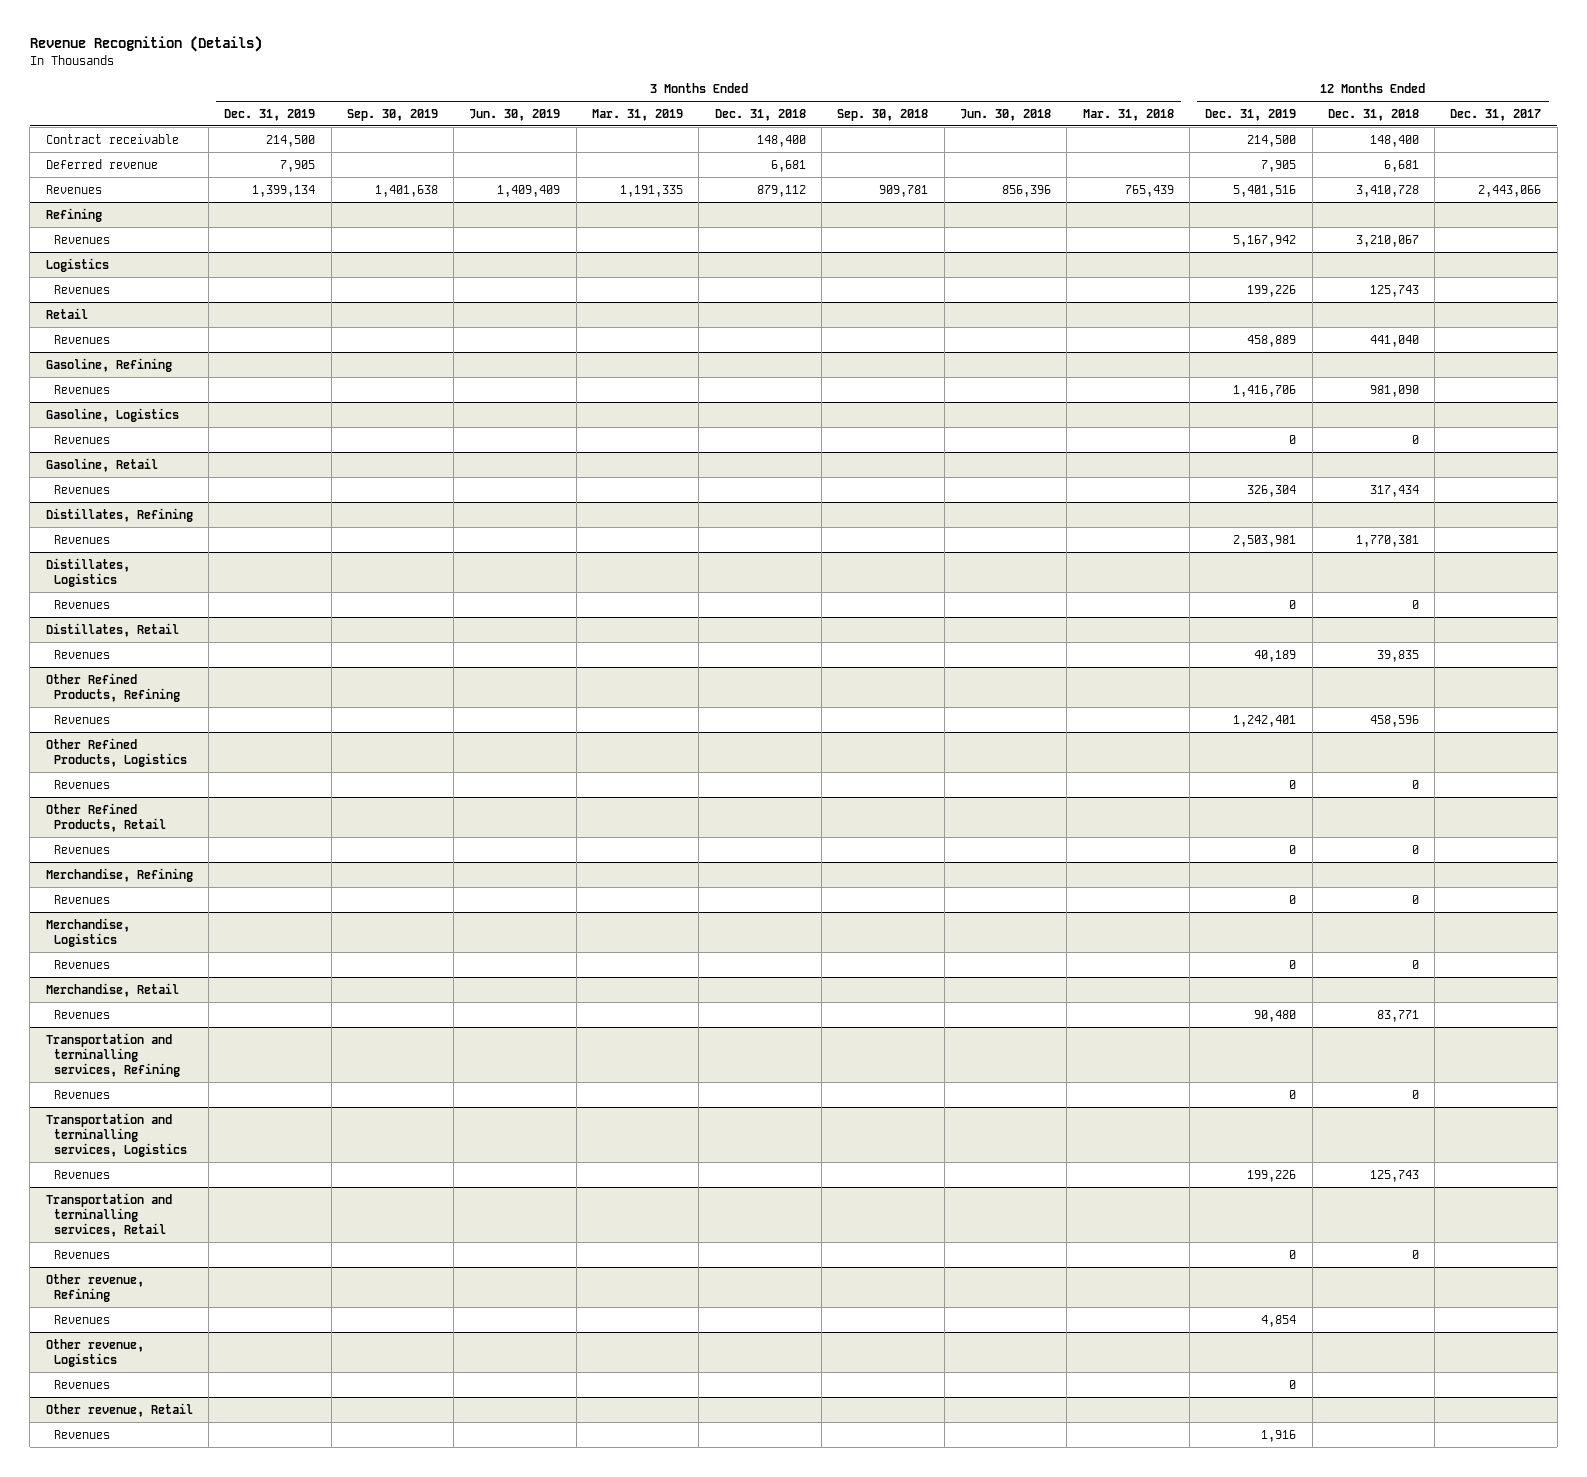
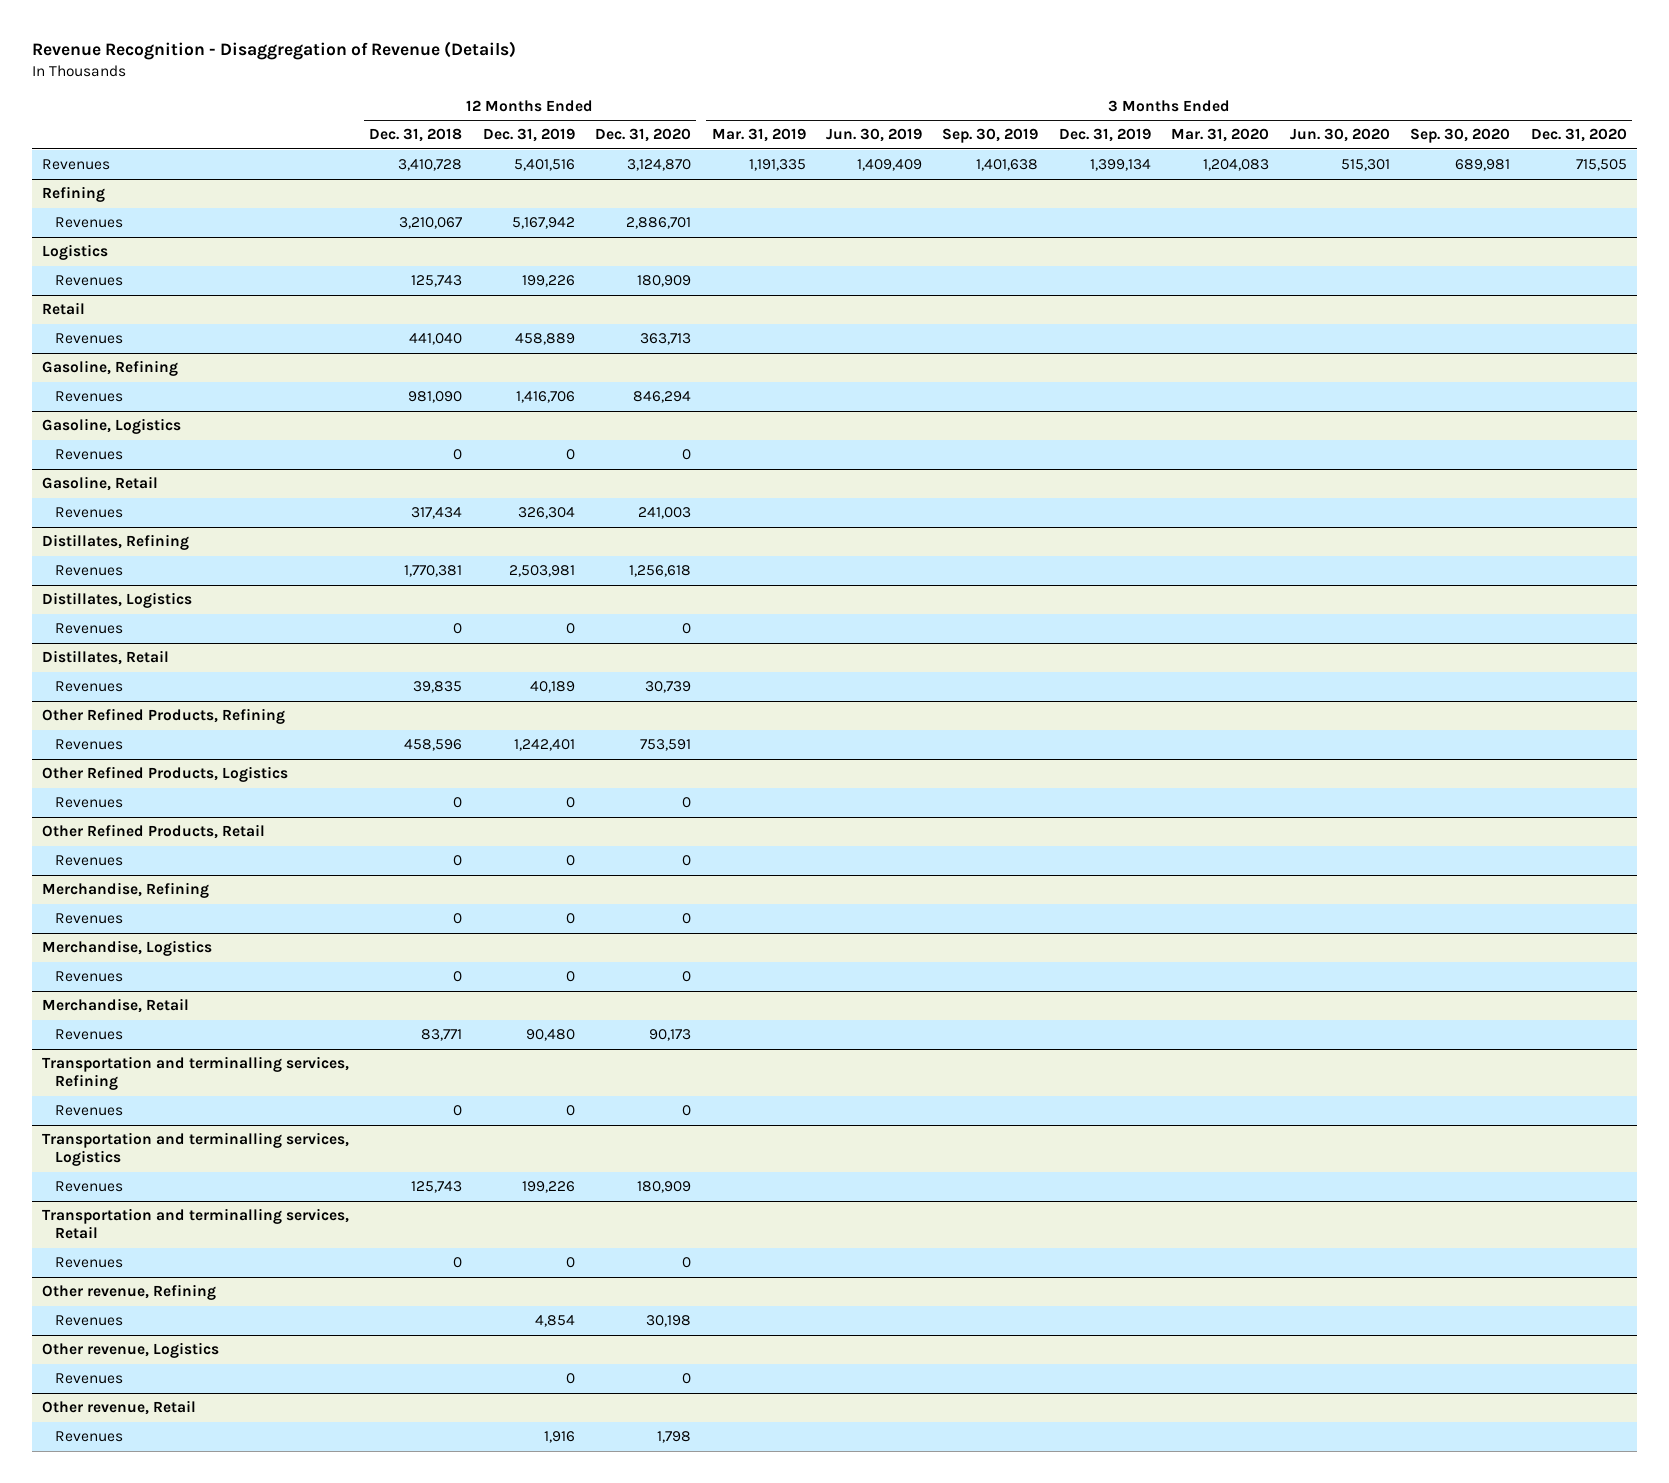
[29,36,262,53] Revenue Recognition (Details) -> [31,41,516,61] Revenue Recognition - Disaggregation of Revenue (Details)
[714,108,806,121] Dec. 31, 2018 -> none
[837,108,929,121] Sep. 30, 2018 -> none
[959,108,1051,121] Jun. 30, 2018 -> none
[1082,108,1174,121] Mar. 31, 2018 -> none
[1450,108,1542,121] Dec. 31, 2017 -> none
none -> [595,128,692,143] Dec. 31, 2020
none -> [1171,128,1270,143] Mar. 31, 2020
none -> [1289,128,1390,143] Jun. 30, 2020
none -> [1410,128,1511,144] Sep. 30, 2020
none -> [1530,128,1627,143] Dec. 31, 2020
[45,133,179,144] Contract receivable -> none
[45,158,158,169] Deferred revenue -> none

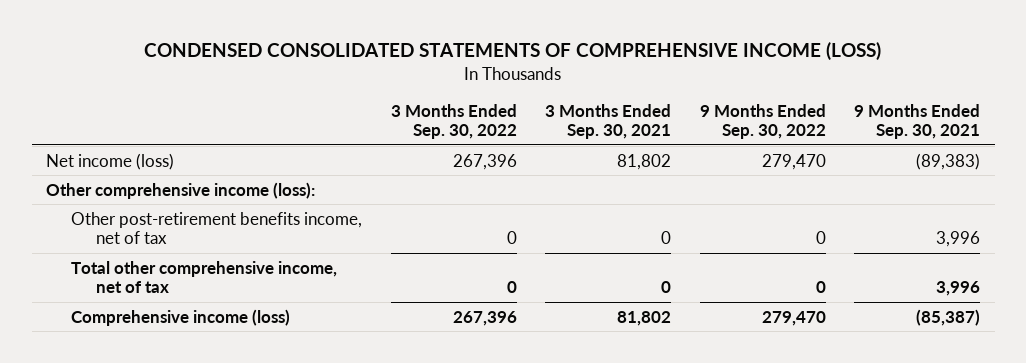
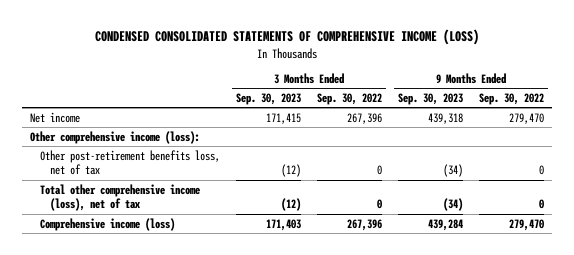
[545,103,672,140] 3 Months Ended Sep. 30, 2021 -> none
[854,103,981,140] 9 Months Ended Sep. 30, 2021 -> none
none -> [236,93,302,106] Sep. 30, 2023
none -> [397,93,463,106] Sep. 30, 2023
[46,152,175,170] Net income (loss) -> [30,111,81,123] Net income
[71,211,363,245] Other post-retirement benefits income, net of tax -> [40,149,221,176] Other post-retirement benefits loss, net of tax
[71,260,338,294] Total other comprehensive income, net of tax -> [40,183,201,212] Total other comprehensive income (loss), net of tax

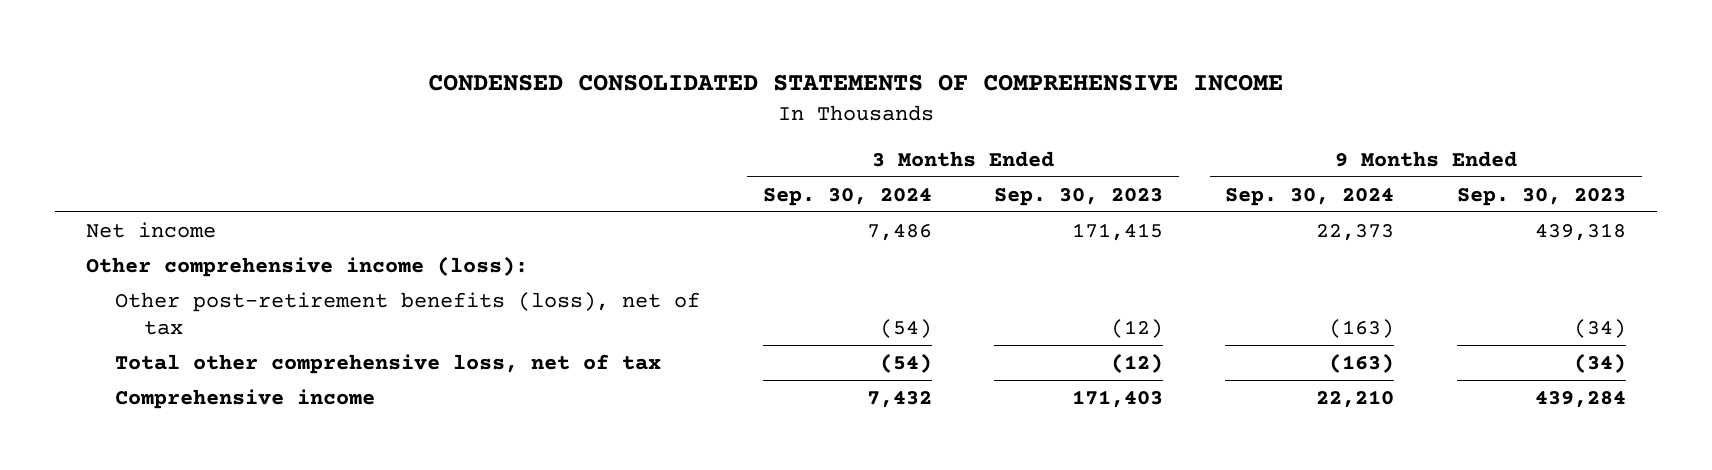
[94,29,479,46] CONDENSED CONSOLIDATED STATEMENTS OF COMPREHENSIVE INCOME (LOSS) -> [428,73,1284,91] CONDENSED CONSOLIDATED STATEMENTS OF COMPREHENSIVE INCOME
[316,93,382,106] Sep. 30, 2022 -> none
[478,93,544,106] Sep. 30, 2022 -> none
none -> [762,187,932,206] Sep. 30, 2024
none -> [1225,187,1395,206] Sep. 30, 2024
[40,149,221,176] Other post-retirement benefits loss, net of tax -> [115,291,701,336] Other post-retirement benefits (loss), net of tax
[40,183,201,212] Total other comprehensive income (loss), net of tax -> [115,353,662,374] Total other comprehensive loss, net of tax
[40,217,176,231] Comprehensive income (loss) -> [115,388,376,409] Comprehensive income

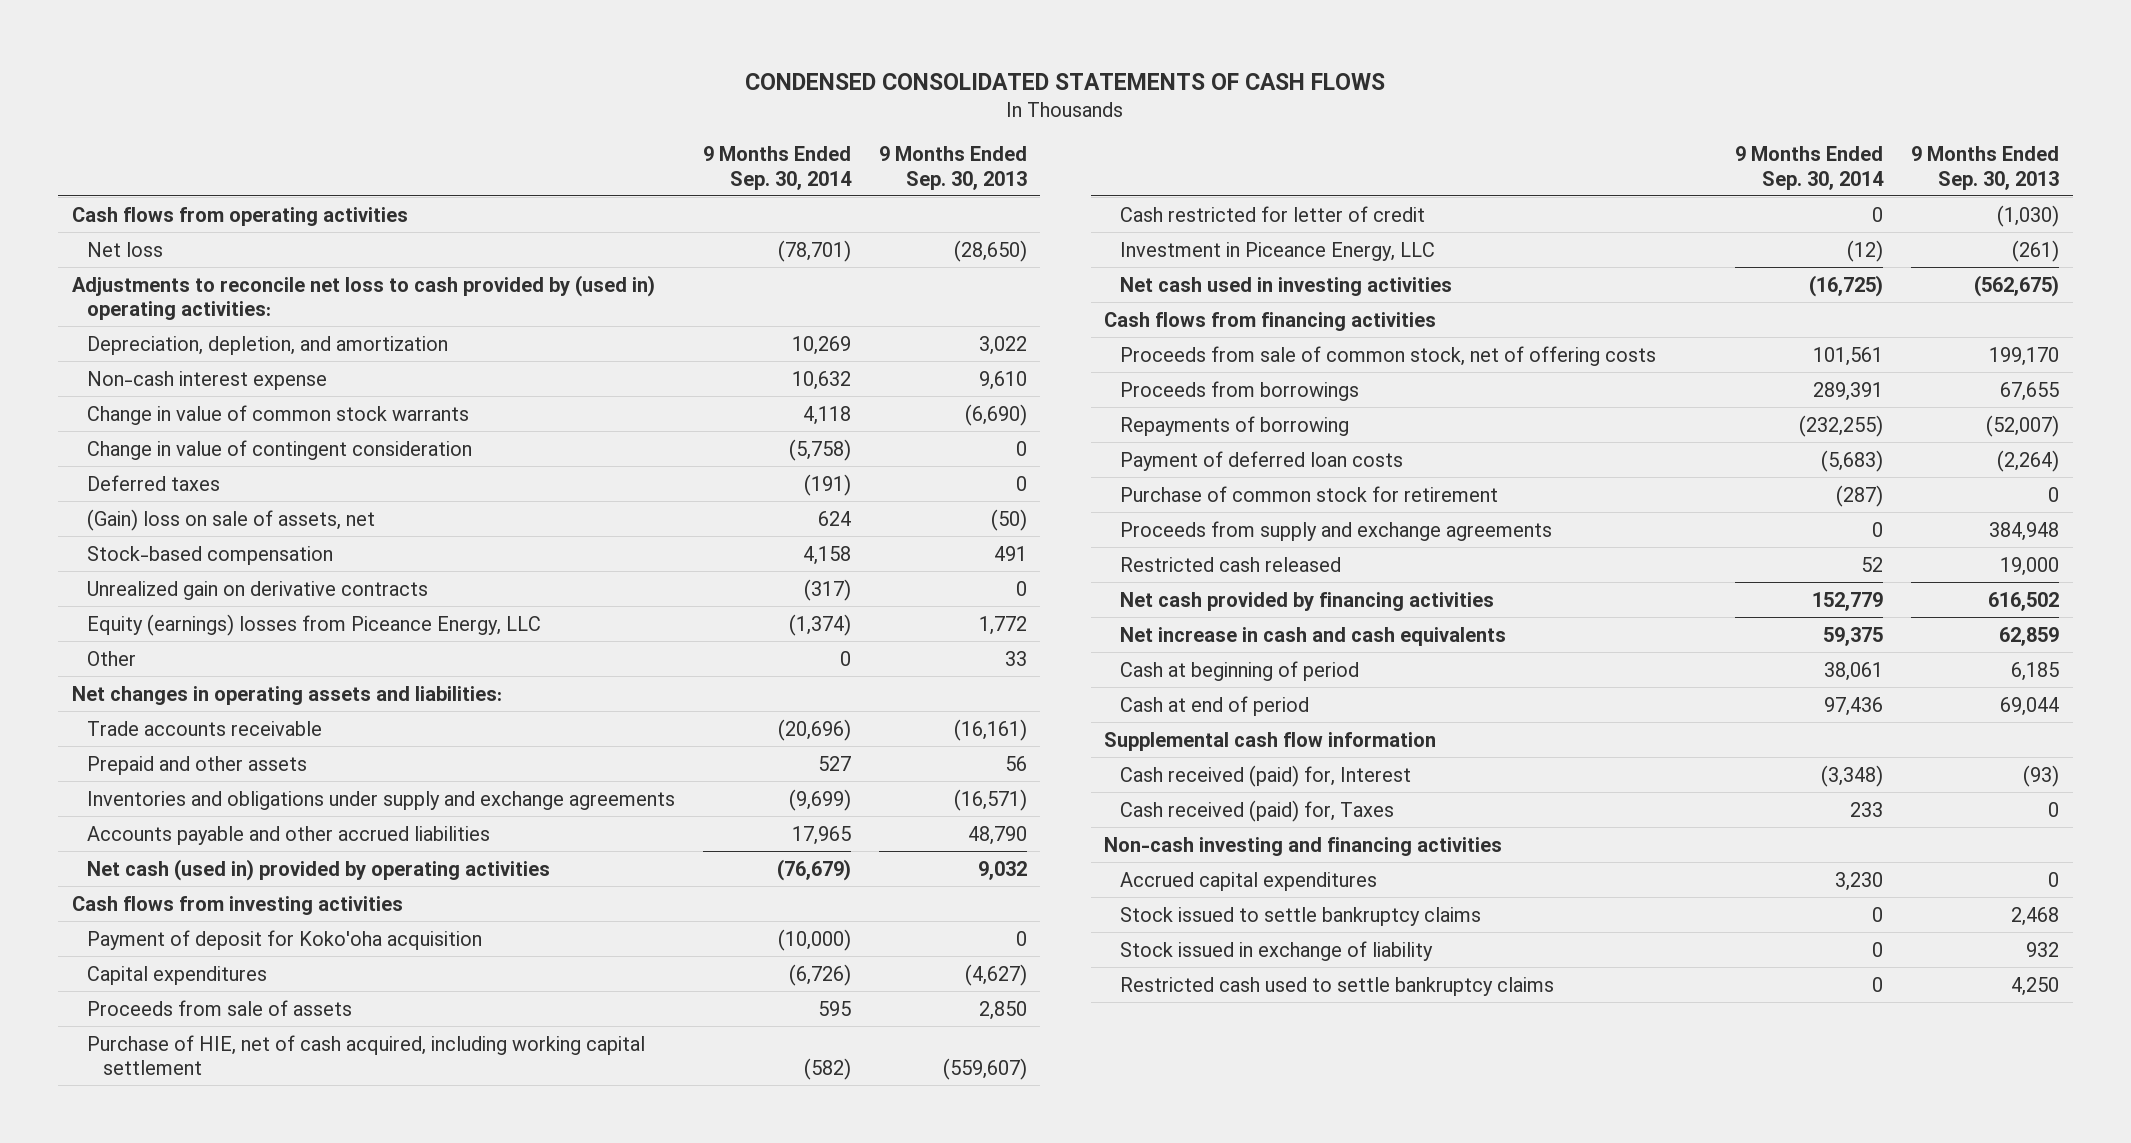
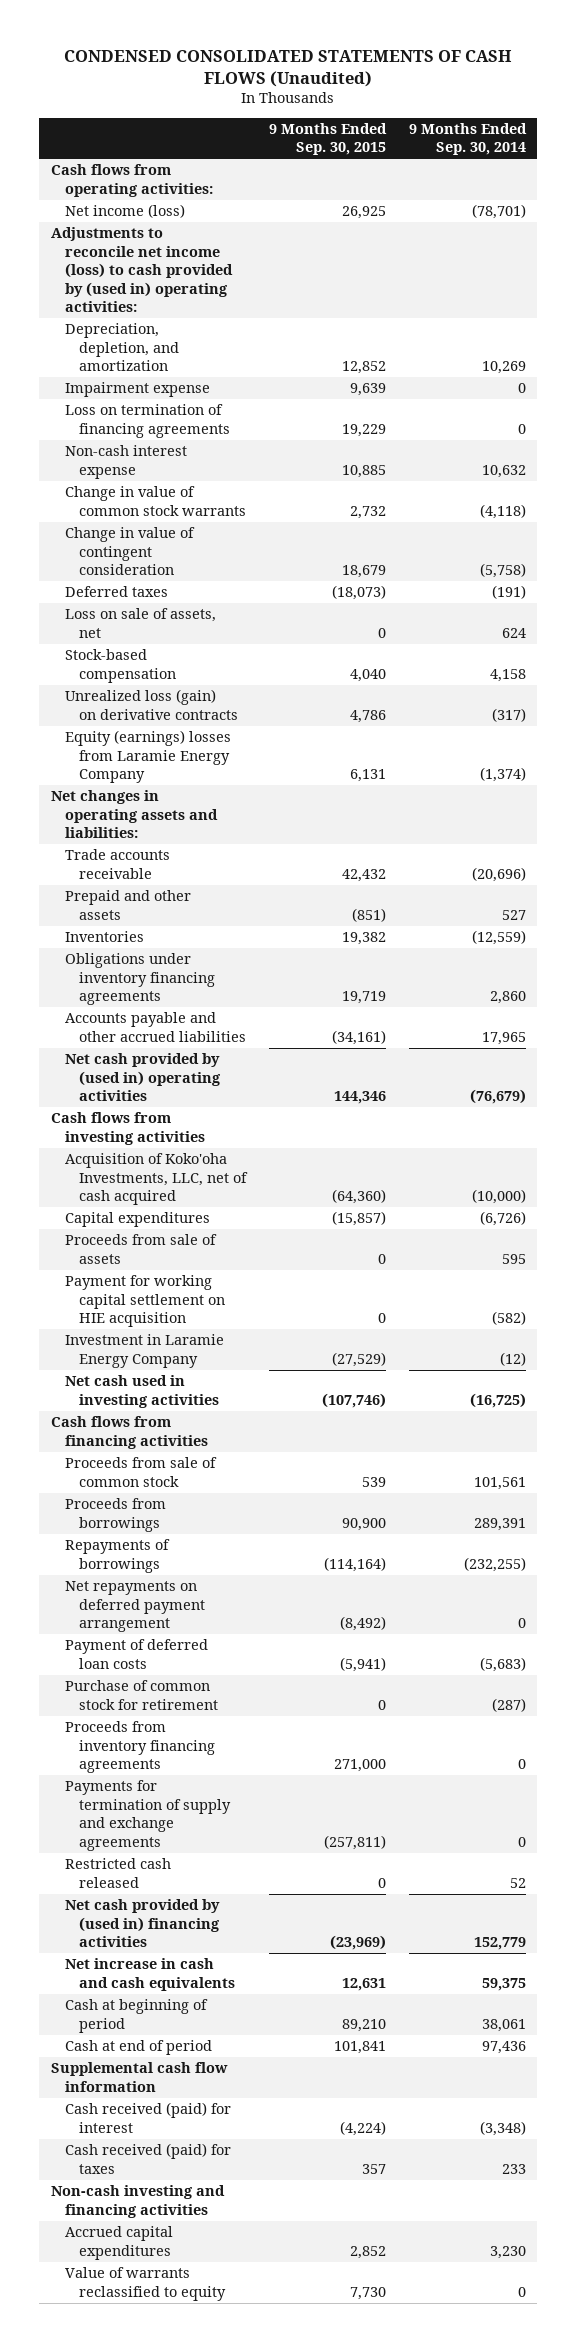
[745,72,1386,90] CONDENSED CONSOLIDATED STATEMENTS OF CASH FLOWS -> [64,49,513,87] CONDENSED CONSOLIDATED STATEMENTS OF CASH FLOWS (Unaudited)
[878,146,1027,190] 9 Months Ended Sep. 30, 2013 -> none
none -> [269,122,388,156] 9 Months Ended Sep. 30, 2015
[72,206,409,226] Cash flows from operating activities -> [50,164,213,197] Cash flows from operating activities:
[87,241,164,257] Net loss -> [64,204,185,219] Net income (loss)
[72,274,656,320] Adjustments to reconcile net loss to cash provided by (used in) operating activities: -> [50,227,233,313] Adjustments to reconcile net income (loss) to cash provided by (used in) operating activities:
none -> [64,382,210,398] Impairment expense
none -> [64,404,231,438] Loss on termination of financing agreements
[803,405,852,425] 4,118 -> [480,503,527,519] (4,118)
[87,508,376,531] (Gain) loss on sale of assets, net -> [64,608,216,638] Loss on sale of assets, net
[87,650,137,666] Other -> none
[87,580,429,600] Unrealized gain on derivative contracts -> [64,689,239,720] Unrealized loss (gain) on derivative contracts
[87,613,542,636] Equity (earnings) losses from Piceance Energy, LLC -> [64,730,231,784] Equity (earnings) losses from Laramie Energy Company
[87,790,676,810] Inventories and obligations under supply and exchange agreements -> none
none -> [64,931,144,943] Inventories
none -> [64,953,216,1006] Obligations under inventory financing agreements
[87,858,551,881] Net cash (used in) provided by operating activities -> [64,1053,222,1102] Net cash provided by (used in) operating activities
[87,929,483,950] Payment of deposit for Koko'oha acquisition -> [64,1153,249,1206] Acquisition of Koko'oha Investments, LLC, net of cash acquired
[1119,205,1425,222] Cash restricted for letter of credit -> none
[1119,241,1435,261] Investment in Piceance Energy, LLC -> none
[87,1034,646,1075] Purchase of HIE, net of cash acquired, including working capital settlement -> [64,1275,226,1328] Payment for working capital settlement on HIE acquisition
none -> [64,1334,224,1368] Investment in Laramie Energy Company
[1119,345,1656,366] Proceeds from sale of common stock, net of offering costs -> [64,1457,217,1487] Proceeds from sale of common stock
[1119,415,1349,436] Repayments of borrowing -> [64,1539,170,1573] Repayments of borrowings
none -> [64,1581,206,1633] Net repayments on deferred payment arrangement
[1119,520,1552,541] Proceeds from supply and exchange agreements -> none
none -> [64,1721,216,1774] Proceeds from inventory financing agreements
none -> [64,1780,232,1851] Payments for termination of supply and exchange agreements
[1119,591,1494,611] Net cash provided by financing activities -> [64,1899,221,1948] Net cash provided by (used in) financing activities
[1119,764,1411,787] Cash received (paid) for, Interest -> [64,2102,231,2133] Cash received (paid) for interest
[1119,799,1394,822] Cash received (paid) for, Taxes -> [64,2143,231,2174] Cash received (paid) for taxes
[1119,906,1481,926] Stock issued to settle bankruptcy claims -> none
[1119,940,1433,961] Stock issued in exchange of liability -> none
[1119,976,1554,996] Restricted cash used to settle bankruptcy claims -> none
none -> [64,2267,227,2301] Value of warrants reclassified to equity

